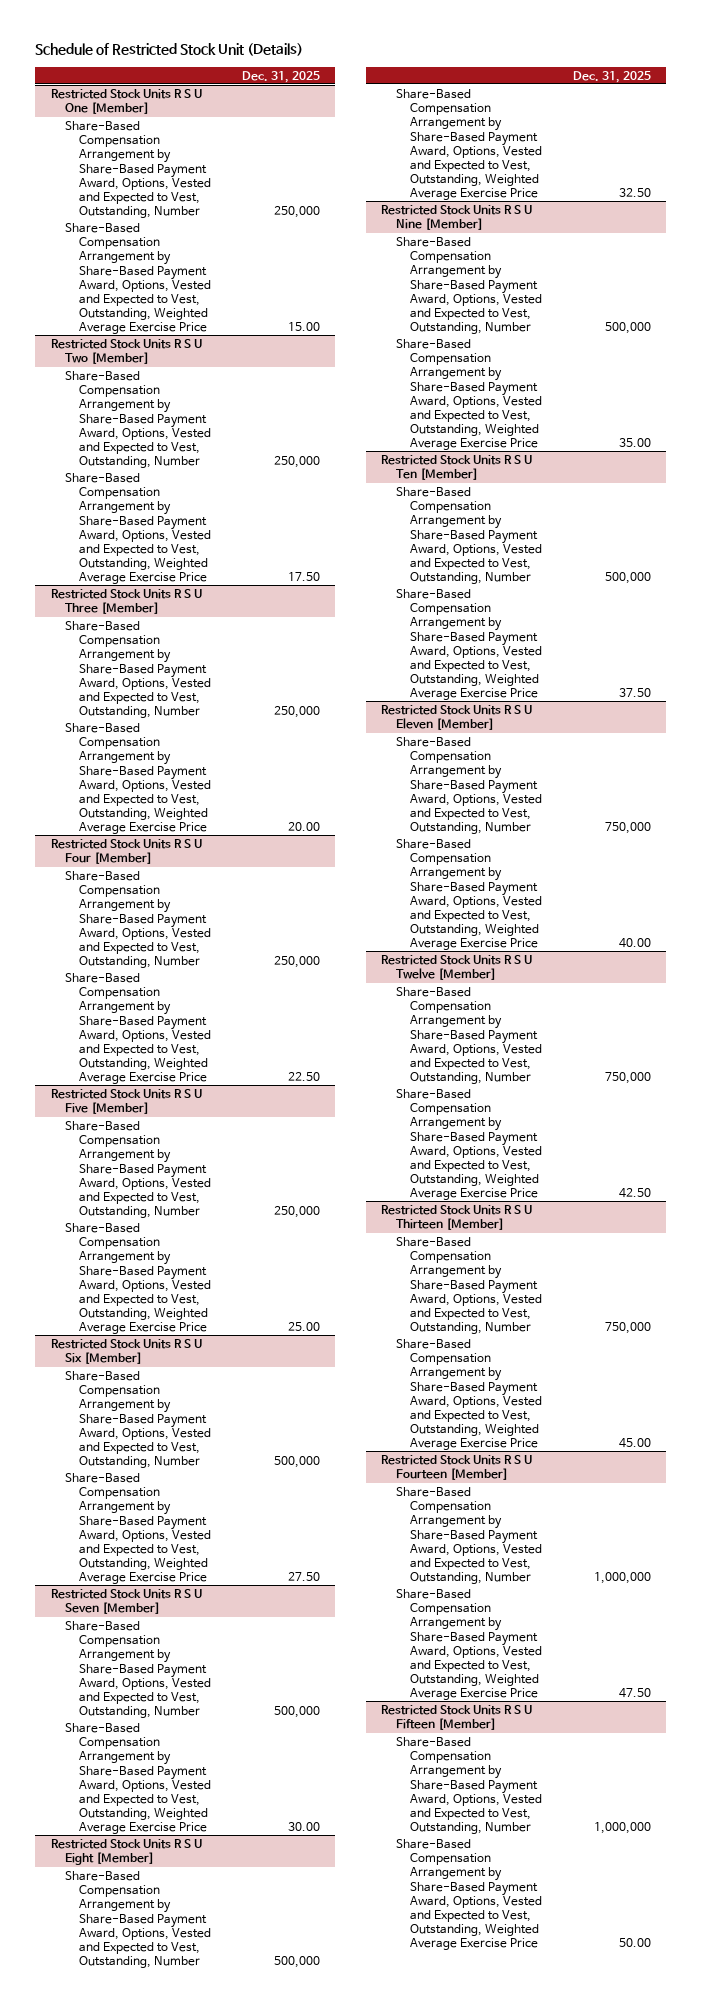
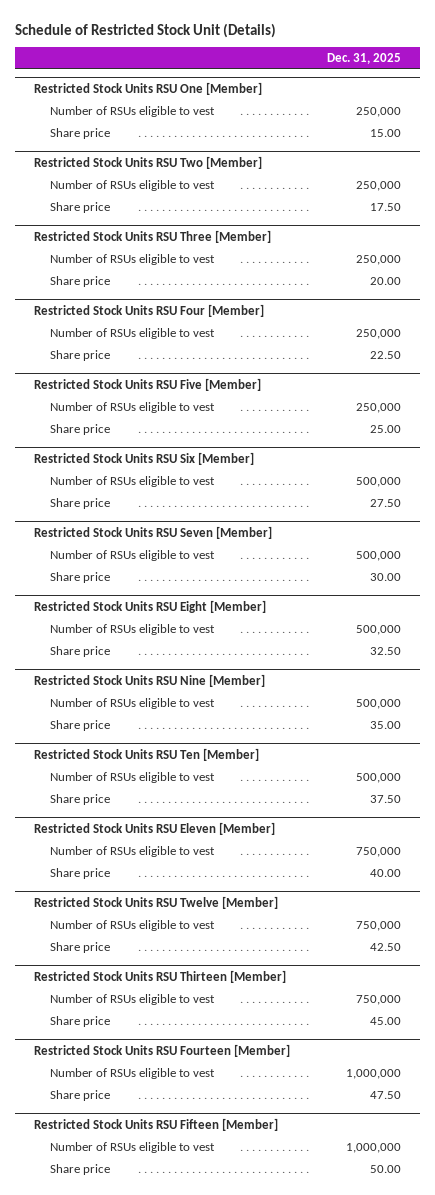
[50,89,202,115] Restricted Stock Units R S U One [Member] -> [33,81,262,95] Restricted Stock Units RSU One [Member]
[65,121,212,218] Share-Based Compensation Arrangement by Share-Based Payment Award, Options, Vested and Expected to Vest, Outstanding, Number -> [50,105,216,117] Number of RSUs eligible to vest
[65,223,212,335] Share-Based Compensation Arrangement by Share-Based Payment Award, Options, Vested and Expected to Vest, Outstanding, Weighted Average Exercise Price -> [50,127,111,139] Share price
[50,339,202,365] Restricted Stock Units R S U Two [Member] -> [33,155,262,169] Restricted Stock Units RSU Two [Member]
[65,371,212,468] Share-Based Compensation Arrangement by Share-Based Payment Award, Options, Vested and Expected to Vest, Outstanding, Number -> [50,179,216,191] Number of RSUs eligible to vest
[65,473,212,585] Share-Based Compensation Arrangement by Share-Based Payment Award, Options, Vested and Expected to Vest, Outstanding, Weighted Average Exercise Price -> [50,201,111,213] Share price
[50,589,202,615] Restricted Stock Units R S U Three [Member] -> [33,229,271,243] Restricted Stock Units RSU Three [Member]
[65,621,212,718] Share-Based Compensation Arrangement by Share-Based Payment Award, Options, Vested and Expected to Vest, Outstanding, Number -> [50,253,216,265] Number of RSUs eligible to vest
[65,723,212,835] Share-Based Compensation Arrangement by Share-Based Payment Award, Options, Vested and Expected to Vest, Outstanding, Weighted Average Exercise Price -> [50,275,111,287] Share price
[50,839,202,865] Restricted Stock Units R S U Four [Member] -> [33,303,264,317] Restricted Stock Units RSU Four [Member]
[65,871,212,968] Share-Based Compensation Arrangement by Share-Based Payment Award, Options, Vested and Expected to Vest, Outstanding, Number -> [50,327,216,339] Number of RSUs eligible to vest
[65,973,212,1085] Share-Based Compensation Arrangement by Share-Based Payment Award, Options, Vested and Expected to Vest, Outstanding, Weighted Average Exercise Price -> [50,349,111,361] Share price
[50,1089,202,1115] Restricted Stock Units R S U Five [Member] -> [33,377,261,391] Restricted Stock Units RSU Five [Member]
[65,1121,212,1218] Share-Based Compensation Arrangement by Share-Based Payment Award, Options, Vested and Expected to Vest, Outstanding, Number -> [50,401,216,413] Number of RSUs eligible to vest
[65,1223,212,1335] Share-Based Compensation Arrangement by Share-Based Payment Award, Options, Vested and Expected to Vest, Outstanding, Weighted Average Exercise Price -> [50,423,111,435] Share price
[50,1339,202,1365] Restricted Stock Units R S U Six [Member] -> [33,451,254,465] Restricted Stock Units RSU Six [Member]
[65,1371,212,1468] Share-Based Compensation Arrangement by Share-Based Payment Award, Options, Vested and Expected to Vest, Outstanding, Number -> [50,475,216,487] Number of RSUs eligible to vest
[65,1473,212,1585] Share-Based Compensation Arrangement by Share-Based Payment Award, Options, Vested and Expected to Vest, Outstanding, Weighted Average Exercise Price -> [50,497,111,509] Share price
[50,1589,202,1615] Restricted Stock Units R S U Seven [Member] -> [33,525,272,539] Restricted Stock Units RSU Seven [Member]
[65,1621,212,1718] Share-Based Compensation Arrangement by Share-Based Payment Award, Options, Vested and Expected to Vest, Outstanding, Number -> [50,549,216,561] Number of RSUs eligible to vest
[65,1723,212,1835] Share-Based Compensation Arrangement by Share-Based Payment Award, Options, Vested and Expected to Vest, Outstanding, Weighted Average Exercise Price -> [50,571,111,583] Share price
[50,1839,202,1866] Restricted Stock Units R S U Eight [Member] -> [33,599,266,613] Restricted Stock Units RSU Eight [Member]
[65,1871,212,1968] Share-Based Compensation Arrangement by Share-Based Payment Award, Options, Vested and Expected to Vest, Outstanding, Number -> [50,623,216,635] Number of RSUs eligible to vest
[395,89,543,201] Share-Based Compensation Arrangement by Share-Based Payment Award, Options, Vested and Expected to Vest, Outstanding, Weighted Average Exercise Price -> [50,645,111,657] Share price
[381,205,533,231] Restricted Stock Units R S U Nine [Member] -> [33,673,265,687] Restricted Stock Units RSU Nine [Member]
[395,237,543,334] Share-Based Compensation Arrangement by Share-Based Payment Award, Options, Vested and Expected to Vest, Outstanding, Number -> [50,697,216,709] Number of RSUs eligible to vest
[395,339,543,451] Share-Based Compensation Arrangement by Share-Based Payment Award, Options, Vested and Expected to Vest, Outstanding, Weighted Average Exercise Price -> [50,719,111,731] Share price
[381,455,533,481] Restricted Stock Units R S U Ten [Member] -> [33,747,259,761] Restricted Stock Units RSU Ten [Member]
[395,487,543,584] Share-Based Compensation Arrangement by Share-Based Payment Award, Options, Vested and Expected to Vest, Outstanding, Number -> [50,771,216,783] Number of RSUs eligible to vest
[395,589,543,701] Share-Based Compensation Arrangement by Share-Based Payment Award, Options, Vested and Expected to Vest, Outstanding, Weighted Average Exercise Price -> [50,793,111,805] Share price
[381,705,533,731] Restricted Stock Units R S U Eleven [Member] -> [33,821,275,835] Restricted Stock Units RSU Eleven [Member]
[395,737,543,834] Share-Based Compensation Arrangement by Share-Based Payment Award, Options, Vested and Expected to Vest, Outstanding, Number -> [50,845,216,857] Number of RSUs eligible to vest
[395,839,543,951] Share-Based Compensation Arrangement by Share-Based Payment Award, Options, Vested and Expected to Vest, Outstanding, Weighted Average Exercise Price -> [50,867,111,879] Share price
[381,955,533,981] Restricted Stock Units R S U Twelve [Member] -> [33,895,278,909] Restricted Stock Units RSU Twelve [Member]
[395,987,543,1084] Share-Based Compensation Arrangement by Share-Based Payment Award, Options, Vested and Expected to Vest, Outstanding, Number -> [50,919,216,931] Number of RSUs eligible to vest
[395,1089,543,1201] Share-Based Compensation Arrangement by Share-Based Payment Award, Options, Vested and Expected to Vest, Outstanding, Weighted Average Exercise Price -> [50,941,111,953] Share price
[381,1205,533,1231] Restricted Stock Units R S U Thirteen [Member] -> [33,969,286,983] Restricted Stock Units RSU Thirteen [Member]
[395,1237,543,1334] Share-Based Compensation Arrangement by Share-Based Payment Award, Options, Vested and Expected to Vest, Outstanding, Number -> [50,993,216,1005] Number of RSUs eligible to vest
[395,1339,543,1451] Share-Based Compensation Arrangement by Share-Based Payment Award, Options, Vested and Expected to Vest, Outstanding, Weighted Average Exercise Price -> [50,1015,111,1027] Share price
[381,1455,533,1481] Restricted Stock Units R S U Fourteen [Member] -> [33,1043,290,1057] Restricted Stock Units RSU Fourteen [Member]
[395,1487,543,1584] Share-Based Compensation Arrangement by Share-Based Payment Award, Options, Vested and Expected to Vest, Outstanding, Number -> [50,1067,216,1079] Number of RSUs eligible to vest
[395,1589,543,1701] Share-Based Compensation Arrangement by Share-Based Payment Award, Options, Vested and Expected to Vest, Outstanding, Weighted Average Exercise Price -> [50,1089,111,1101] Share price
[381,1705,533,1731] Restricted Stock Units R S U Fifteen [Member] -> [33,1117,278,1131] Restricted Stock Units RSU Fifteen [Member]
[395,1737,543,1834] Share-Based Compensation Arrangement by Share-Based Payment Award, Options, Vested and Expected to Vest, Outstanding, Number -> [50,1141,216,1153] Number of RSUs eligible to vest
[395,1839,543,1951] Share-Based Compensation Arrangement by Share-Based Payment Award, Options, Vested and Expected to Vest, Outstanding, Weighted Average Exercise Price -> [50,1163,111,1175] Share price

